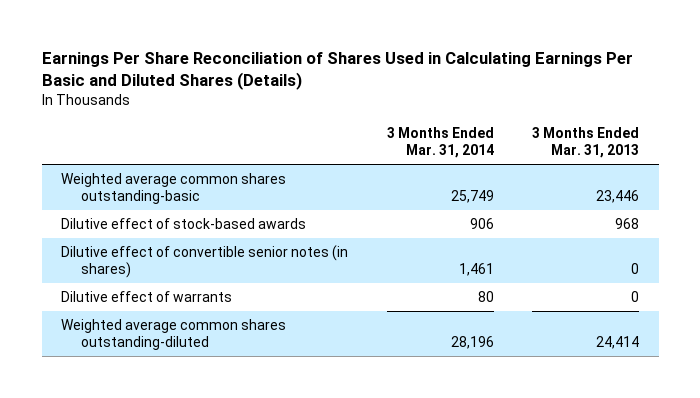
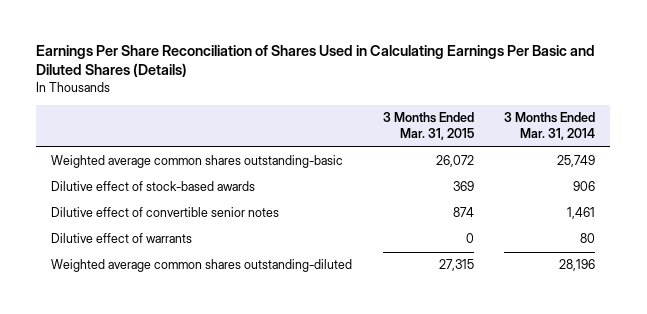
[532,126,640,159] 3 Months Ended Mar. 31, 2013 -> none
none -> [382,112,474,141] 3 Months Ended Mar. 31, 2015
[60,244,348,279] Dilutive effect of convertible senior notes (in shares) -> [51,207,280,218] Dilutive effect of convertible senior notes

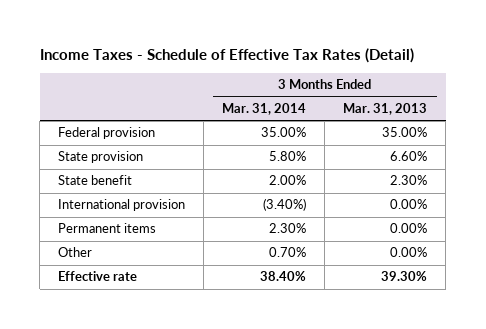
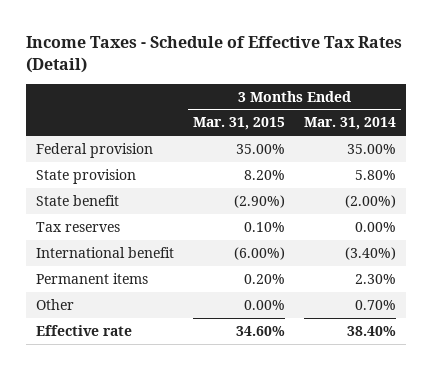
[343,102,428,115] Mar. 31, 2013 -> none
none -> [193,117,286,131] Mar. 31, 2015
[269,175,307,186] 2.00% -> [345,194,397,208] (2.00%)
none -> [36,221,121,232] Tax reserves
[58,199,186,212] International provision -> [36,246,175,258] International benefit

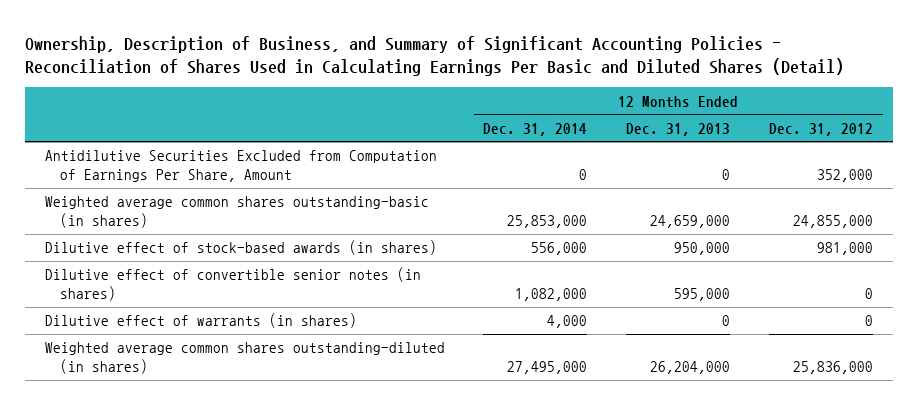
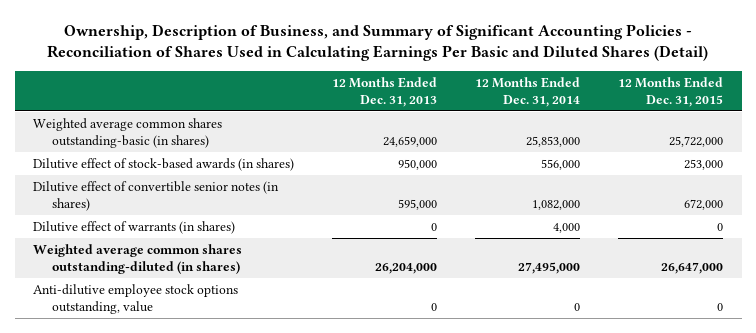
[769,122,874,136] Dec. 31, 2012 -> none
none -> [617,76,723,107] 12 Months Ended Dec. 31, 2015
[44,150,437,183] Antidilutive Securities Excluded from Computation of Earnings Per Share, Amount -> none
none -> [33,283,239,314] Anti-dilutive employee stock options outstanding, value

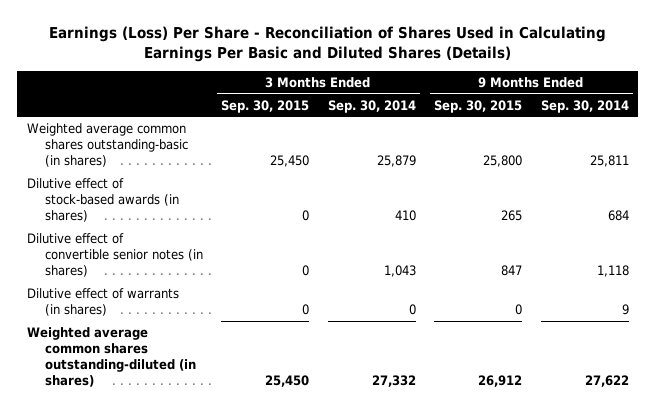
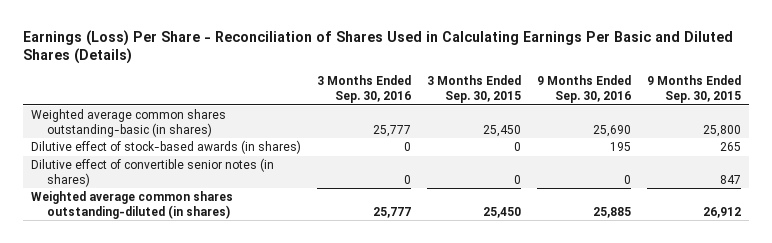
[327,99,416,113] Sep. 30, 2014 -> none
[540,99,629,113] Sep. 30, 2014 -> none
none -> [317,75,412,104] 3 Months Ended Sep. 30, 2016
none -> [537,75,632,104] 9 Months Ended Sep. 30, 2016
[26,288,179,317] Dilutive effect of warrants (in shares) -> none

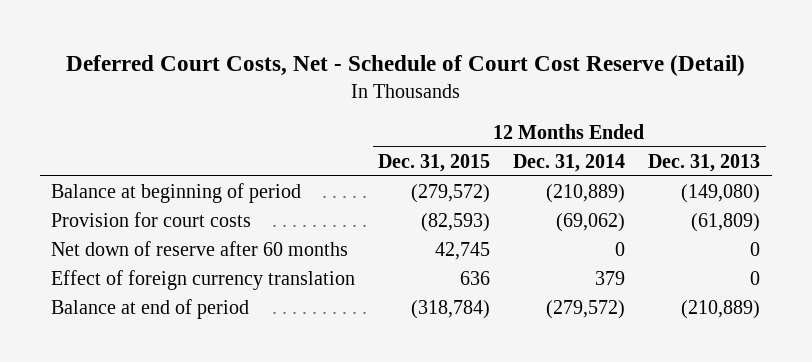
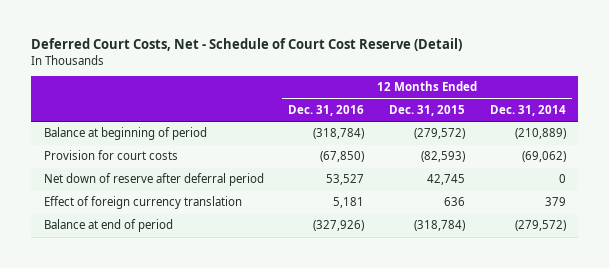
[648,153,761,172] Dec. 31, 2013 -> none
none -> [288,105,365,117] Dec. 31, 2016
[51,240,349,256] Net down of reserve after 60 months -> [43,173,264,187] Net down of reserve after deferral period

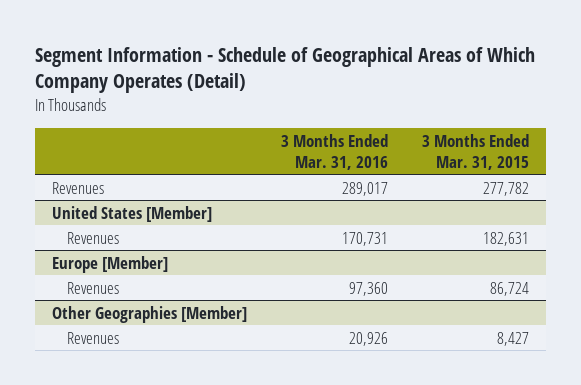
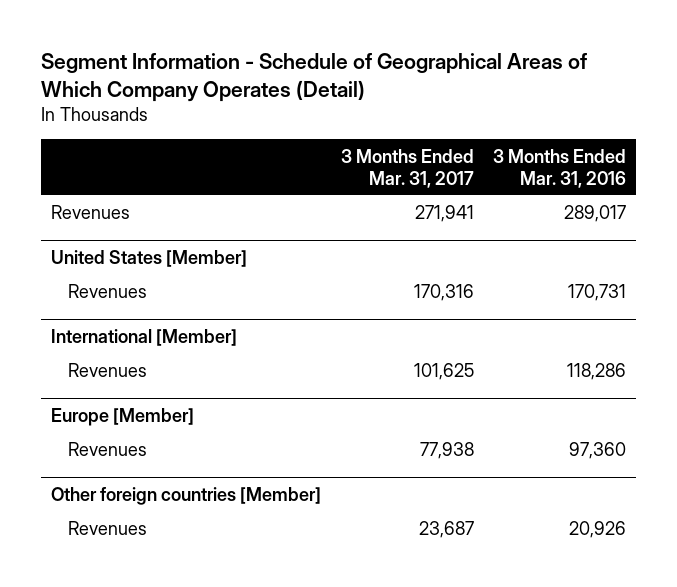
[421,133,529,170] 3 Months Ended Mar. 31, 2015 -> none
none -> [340,148,474,188] 3 Months Ended Mar. 31, 2017
none -> [50,329,237,347] International [Member]
none -> [67,363,147,378] Revenues
[52,305,248,323] Other Geographies [Member] -> [50,487,321,506] Other foreign countries [Member]

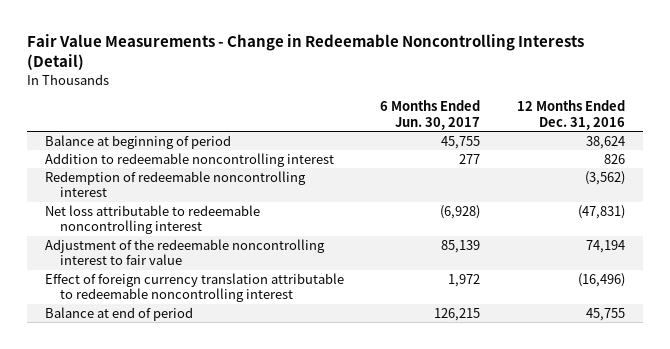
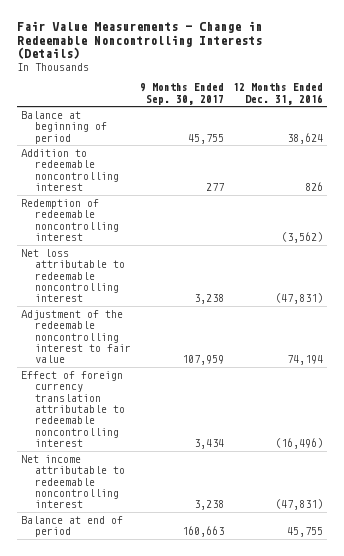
[27,34,585,71] Fair Value Measurements - Change in Redeemable Noncontrolling Interests (Detail) -> [16,20,262,60] Fair Value Measurements - Change in Redeemable Noncontrolling Interests (Details)
[380,100,481,130] 6 Months Ended Jun. 30, 2017 -> none
none -> [139,83,224,105] 9 Months Ended Sep. 30, 2017
none -> [21,454,125,509] Net income attributable to redeemable noncontrolling interest

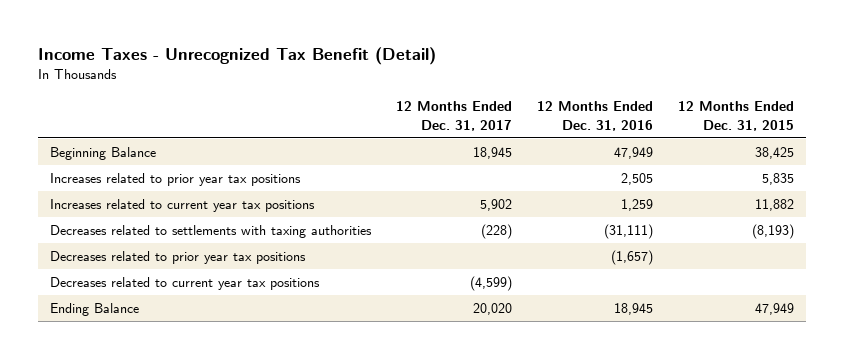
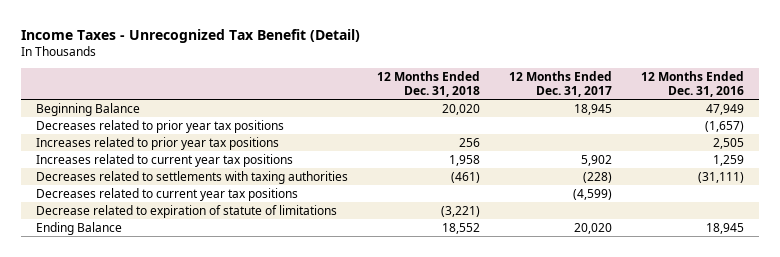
[677,101,794,131] 12 Months Ended Dec. 31, 2015 -> none
none -> [376,71,480,98] 12 Months Ended Dec. 31, 2018
[50,251,307,265] Decreases related to prior year tax positions -> [35,119,284,133] Decreases related to prior year tax positions
none -> [35,204,337,218] Decrease related to expiration of statute of limitations

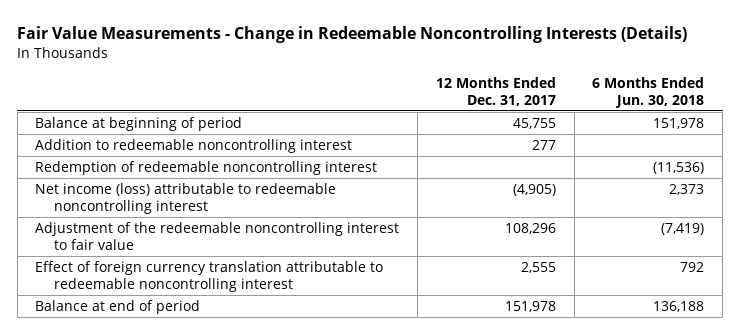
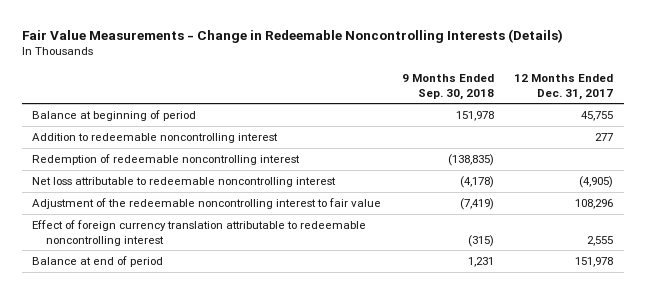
[592,76,705,109] 6 Months Ended Jun. 30, 2018 -> none
none -> [401,73,494,100] 9 Months Ended Sep. 30, 2018
[35,182,337,215] Net income (loss) attributable to redeemable noncontrolling interest -> [31,176,336,187] Net loss attributable to redeemable noncontrolling interest

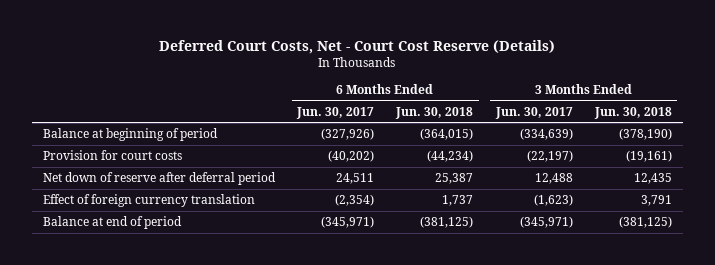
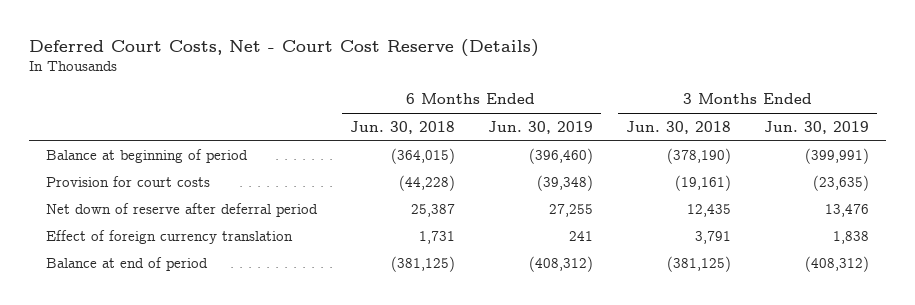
[296,106,375,119] Jun. 30, 2017 -> none
[494,106,573,119] Jun. 30, 2017 -> none
none -> [488,120,594,134] Jun. 30, 2019
none -> [764,120,870,134] Jun. 30, 2019
[427,150,474,163] (44,234) -> [398,174,455,191] (44,228)
[442,195,474,207] 1,737 -> [418,230,455,244] 1,731

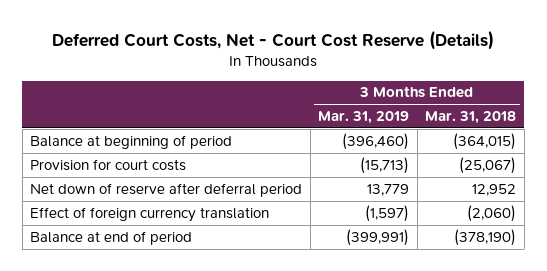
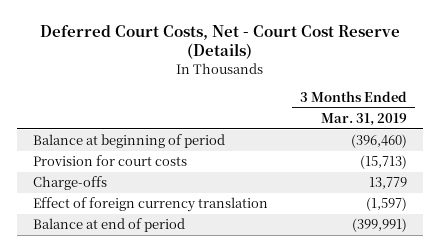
[425,111,517,125] Mar. 31, 2018 -> none
[30,182,303,197] Net down of reserve after deferral period -> [32,176,107,191] Charge-offs

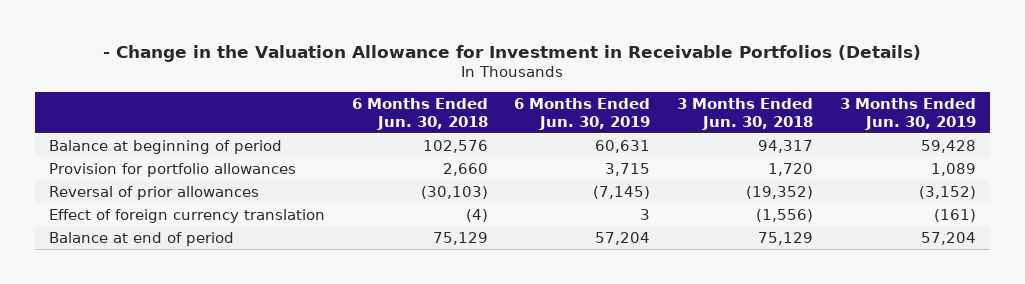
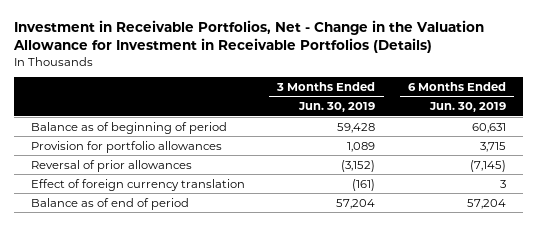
[103,44,922,62] - Change in the Valuation Allowance for Investment in Receivable Portfolios (Details) -> [13,20,485,54] Investment in Receivable Portfolios, Net - Change in the Valuation Allowance for Investment in Receivable Portfolios (Details)
[351,97,488,130] 6 Months Ended Jun. 30, 2018 -> none
[677,97,814,130] 3 Months Ended Jun. 30, 2018 -> none
[48,139,282,154] Balance at beginning of period -> [30,121,227,134] Balance as of beginning of period
[48,231,234,246] Balance at end of period -> [30,197,189,210] Balance as of end of period

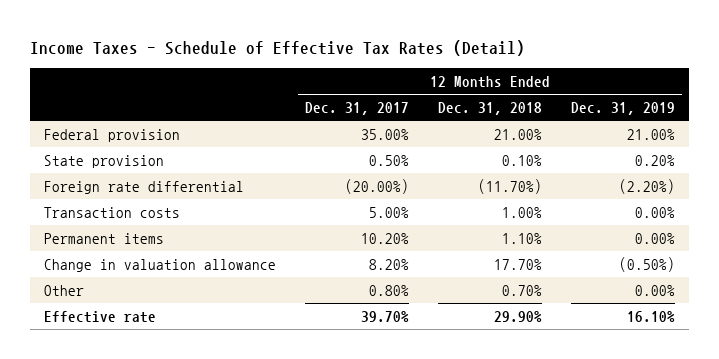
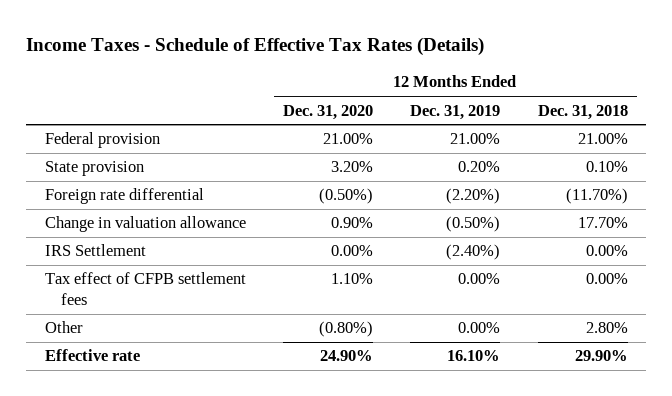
[30,40,526,57] Income Taxes - Schedule of Effective Tax Rates (Detail) -> [25,37,484,57] Income Taxes - Schedule of Effective Tax Rates (Details)
[305,101,410,115] Dec. 31, 2017 -> none
none -> [282,104,373,120] Dec. 31, 2020
[44,206,181,218] Transaction costs -> none
[44,232,165,244] Permanent items -> none
none -> [44,244,146,257] IRS Settlement
none -> [44,272,246,306] Tax effect of CFPB settlement fees
[501,284,542,296] 0.70% -> [585,322,628,334] 2.80%

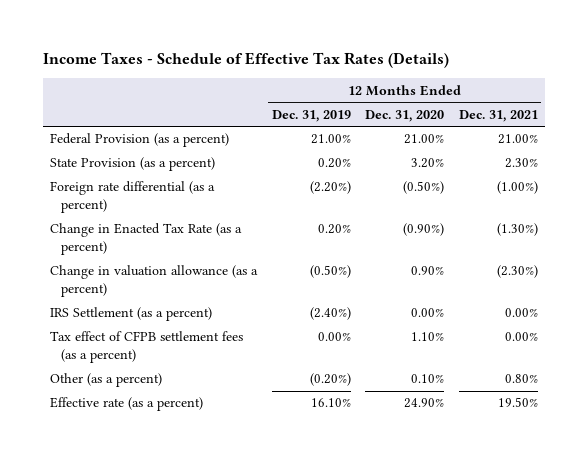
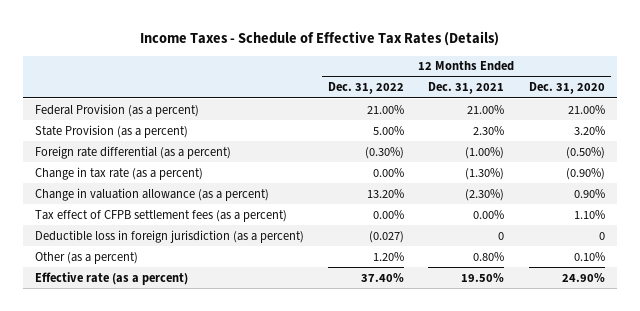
[271,109,351,122] Dec. 31, 2019 -> none
none -> [328,82,405,95] Dec. 31, 2022
[50,223,243,256] Change in Enacted Tax Rate (as a percent) -> [35,166,204,180] Change in tax rate (as a percent)
[50,307,213,322] IRS Settlement (as a percent) -> none
none -> [35,229,305,243] Deductible loss in foreign jurisdiction (as a percent)

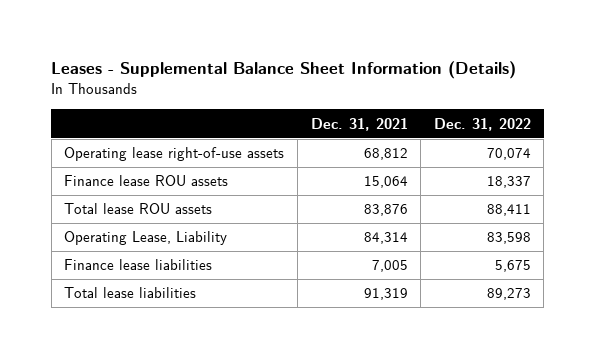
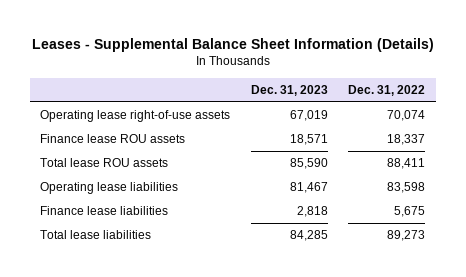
[310,117,408,131] Dec. 31, 2021 -> none
none -> [250,84,328,96] Dec. 31, 2023
[64,231,228,246] Operating Lease, Liability -> [40,182,179,195] Operating lease liabilities

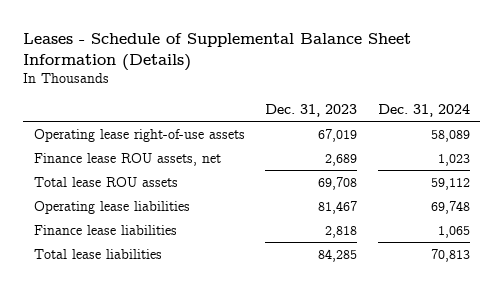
[31,37,434,52] Leases - Supplemental Balance Sheet Information (Details) -> [23,33,412,72] Leases - Schedule of Supplemental Balance Sheet Information (Details)
[348,84,426,96] Dec. 31, 2022 -> none
none -> [378,103,471,117] Dec. 31, 2024
[40,134,186,144] Finance lease ROU assets -> [33,152,221,166] Finance lease ROU assets, net
[289,134,328,146] 18,571 -> [325,153,358,166] 2,689
[289,158,328,170] 85,590 -> [318,176,358,190] 69,708

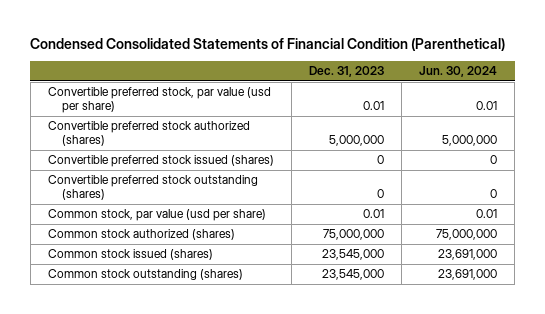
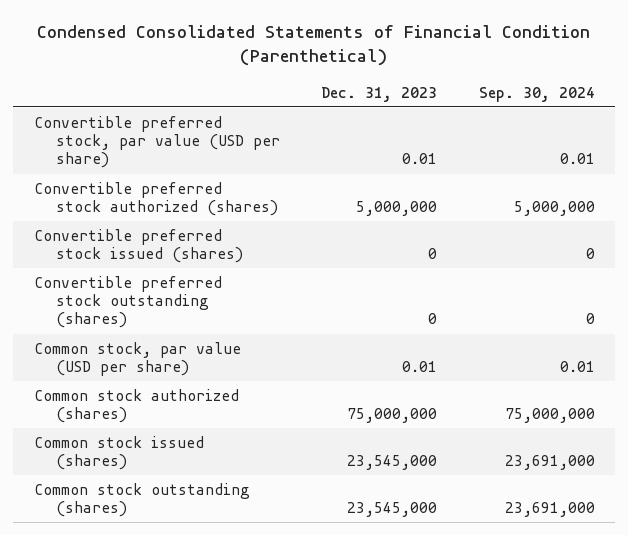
[419,66,498,78] Jun. 30, 2024 -> none
none -> [478,86,595,102] Sep. 30, 2024
[47,87,271,114] Convertible preferred stock, par value (usd per share) -> [33,115,281,169] Convertible preferred stock, par value (USD per share)
[47,209,266,222] Common stock, par value (usd per share) -> [33,341,241,377] Common stock, par value (USD per share)

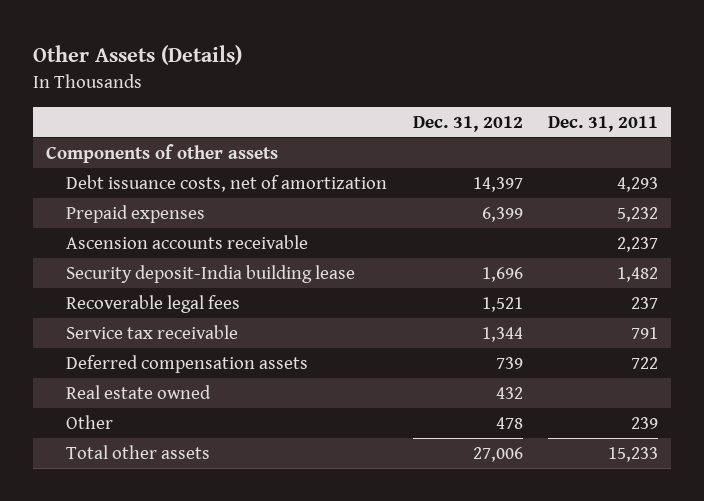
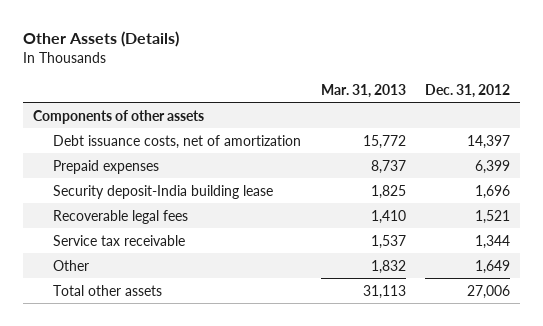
[548,115,659,132] Dec. 31, 2011 -> none
none -> [320,83,406,98] Mar. 31, 2013
[66,234,309,249] Ascension accounts receivable -> none
[66,354,309,373] Deferred compensation assets -> none
[66,384,212,399] Real estate owned -> none
[495,416,523,429] 478 -> [474,259,510,274] 1,649

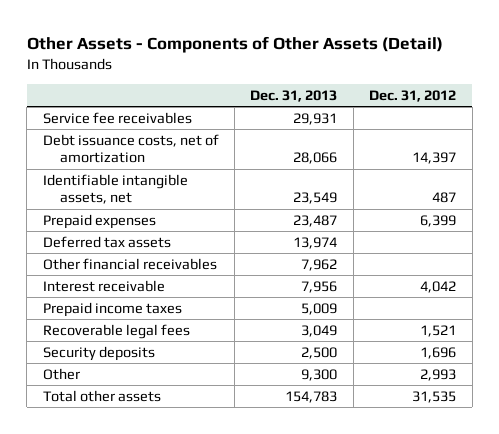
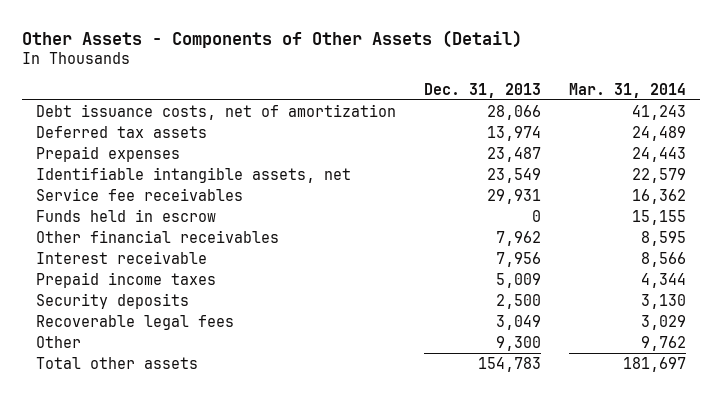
[369,89,457,102] Dec. 31, 2012 -> none
none -> [568,82,686,98] Mar. 31, 2014
[42,213,156,229] Prepaid expenses -> [36,145,181,162] Prepaid expenses
[42,173,188,205] Identifiable intangible assets, net -> [36,166,352,183] Identifiable intangible assets, net
[42,111,192,124] Service fee receivables -> [36,187,244,201] Service fee receivables
none -> [36,208,217,222] Funds held in escrow
[42,323,190,339] Recoverable legal fees -> [36,314,235,330] Recoverable legal fees

